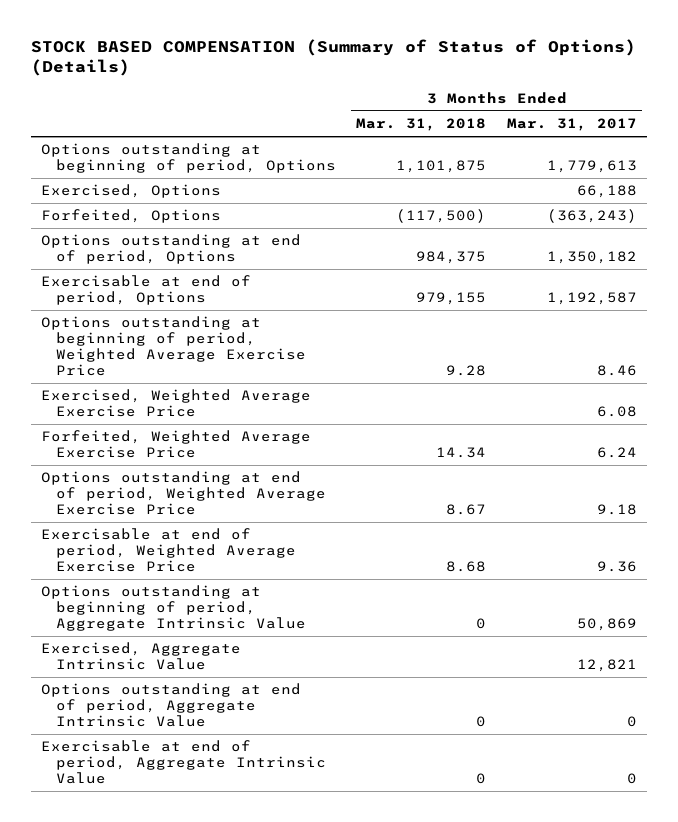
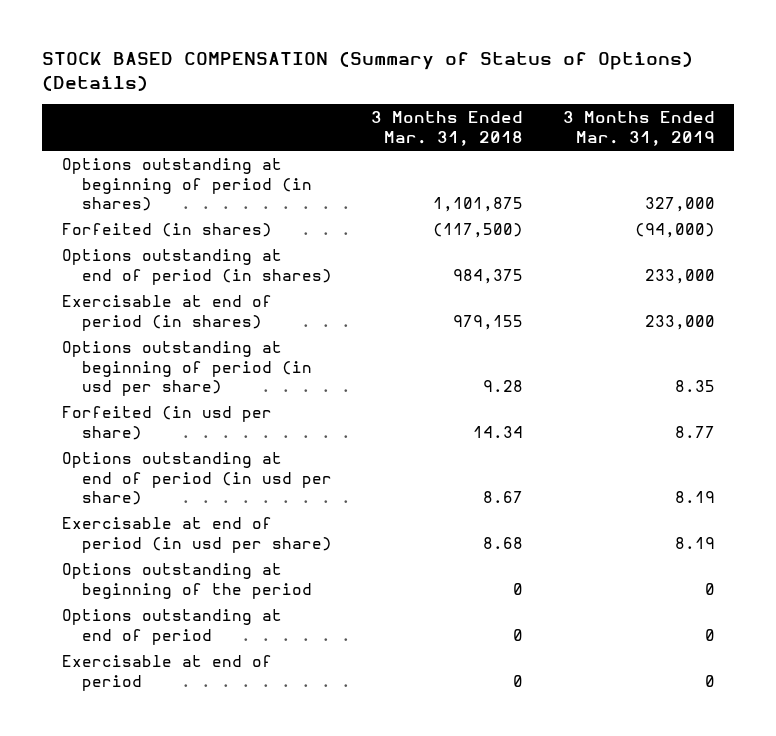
[507,118,638,132] Mar. 31, 2017 -> none
none -> [562,111,715,147] 3 Months Ended Mar. 31, 2019
[41,184,222,199] Exercised, Options -> none
[41,389,312,418] Exercised, Weighted Average Exercise Price -> none
[41,642,242,671] Exercised, Aggregate Intrinsic Value -> none
[41,143,336,174] Options outstanding at beginning of period, Options -> [61,157,312,212] Options outstanding at beginning of period (in shares)
[41,209,222,224] Forfeited, Options -> [61,222,272,237] Forfeited (in shares)
[41,234,302,265] Options outstanding at end of period, Options -> [61,248,332,285] Options outstanding at end of period (in shares)
[41,275,252,306] Exercisable at end of period, Options -> [61,294,272,331] Exercisable at end of period (in shares)
[41,316,306,377] Options outstanding at beginning of period, Weighted Average Exercise Price -> [61,340,312,397] Options outstanding at beginning of period (in usd per share)
[41,430,312,459] Forfeited, Weighted Average Exercise Price -> [61,405,272,440] Forfeited (in usd per share)
[41,471,326,516] Options outstanding at end of period, Weighted Average Exercise Price -> [61,451,332,506] Options outstanding at end of period (in usd per share)
[41,528,296,573] Exercisable at end of period, Weighted Average Exercise Price -> [61,516,332,553] Exercisable at end of period (in usd per share)
[41,585,306,632] Options outstanding at beginning of period, Aggregate Intrinsic Value -> [61,562,312,599] Options outstanding at beginning of the period
[41,683,302,728] Options outstanding at end of period, Aggregate Intrinsic Value -> [61,608,282,645] Options outstanding at end of period
[41,740,326,785] Exercisable at end of period, Aggregate Intrinsic Value -> [61,654,272,691] Exercisable at end of period

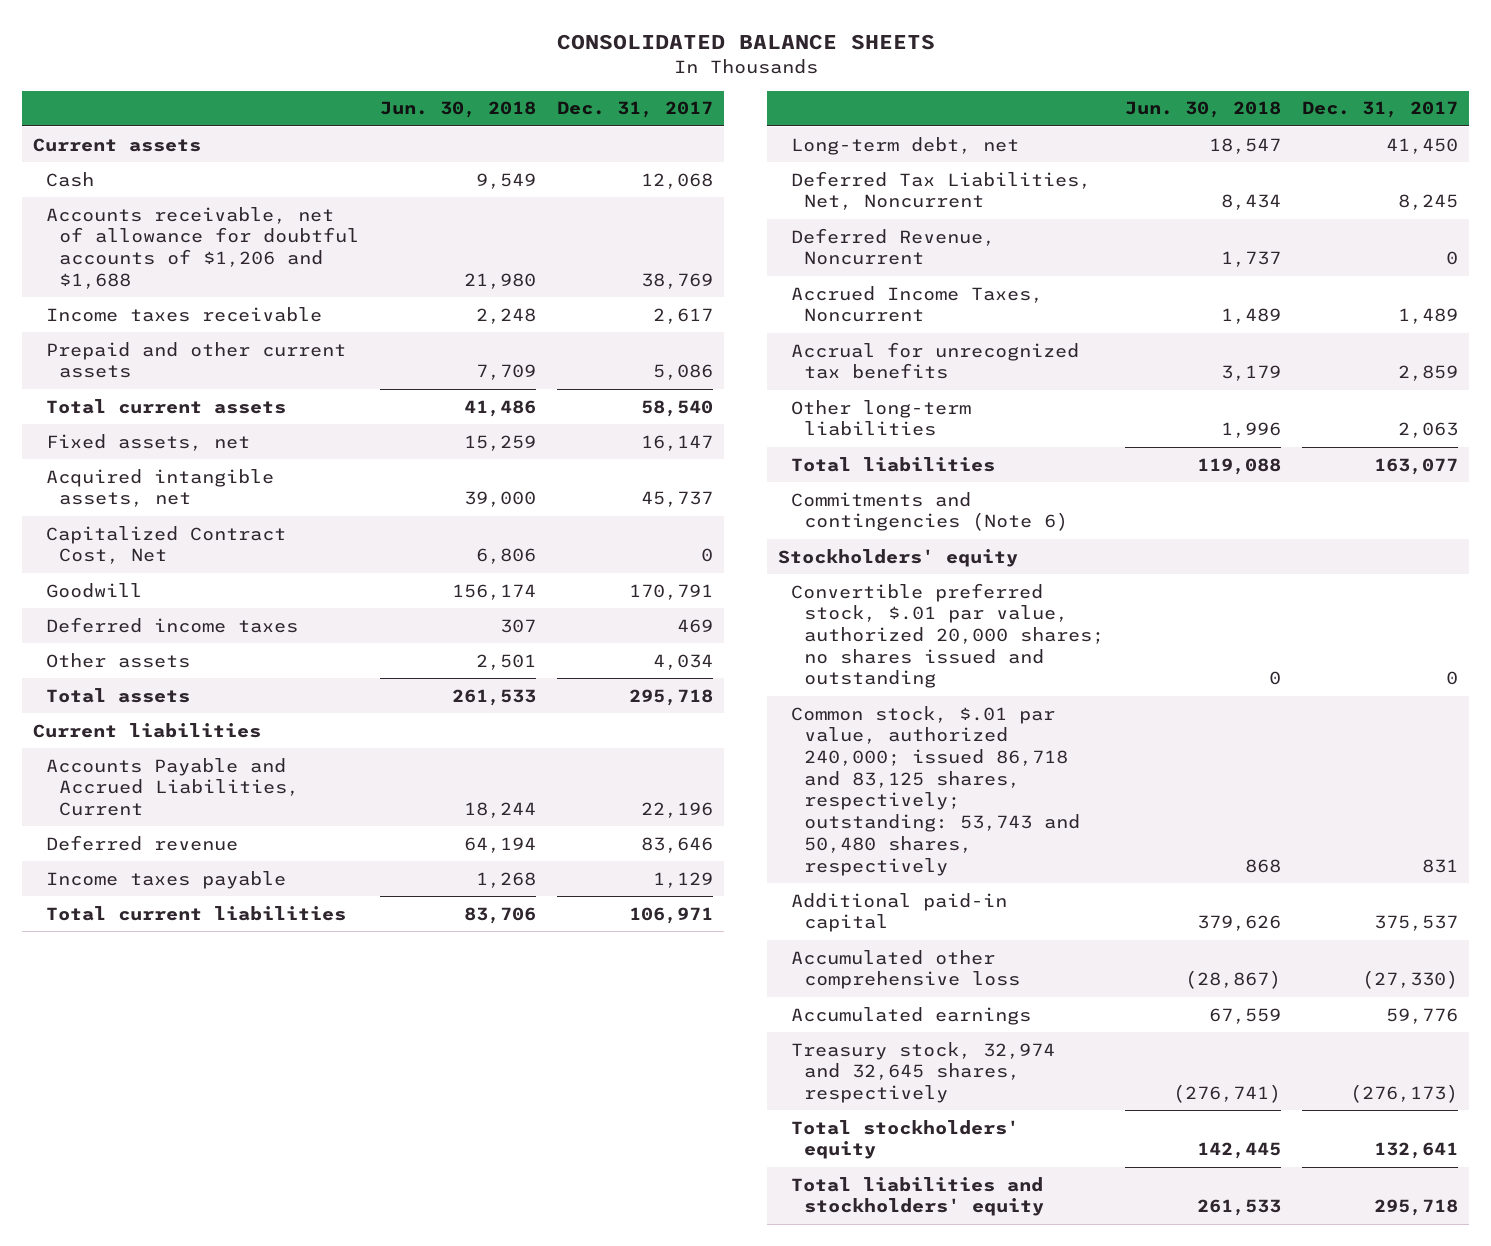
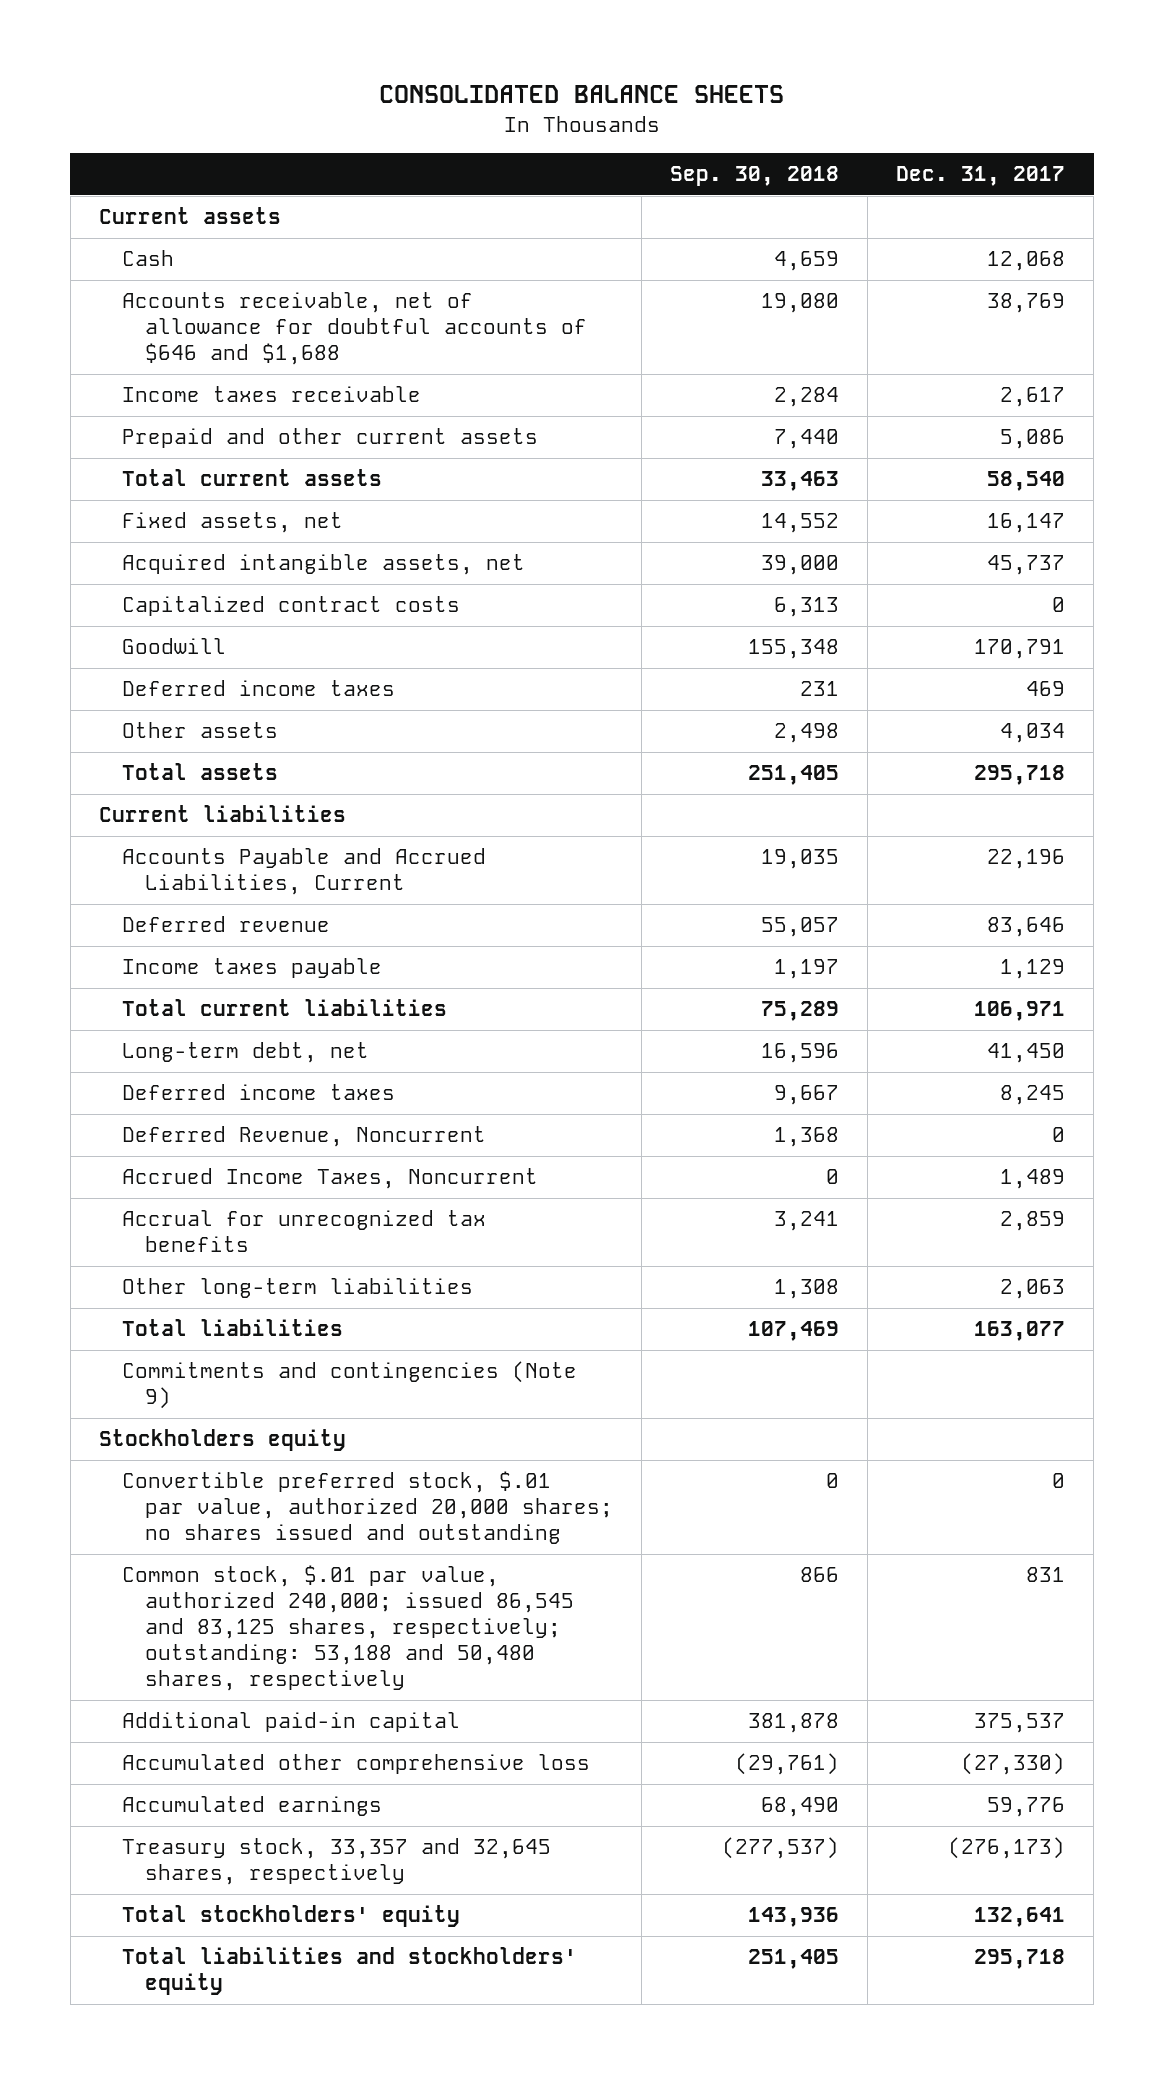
[380,101,537,119] Jun. 30, 2018 -> none
none -> [670,166,840,187] Sep. 30, 2018
[45,206,360,289] Accounts receivable, net of allowance for doubtful accounts of $1,206 and $1,688 -> [121,292,587,366] Accounts receivable, net of allowance for doubtful accounts of $646 and $1,688
[45,525,286,565] Capitalized Contract Cost, Net -> [121,596,460,617] Capitalized contract costs
[791,170,1092,211] Deferred Tax Liabilities, Net, Noncurrent -> [121,1084,395,1101] Deferred income taxes
[791,491,1069,532] Commitments and contingencies (Note 6) -> [121,1361,577,1410] Commitments and contingencies (Note 9)
[777,548,1018,567] Stockholders' equity -> [98,1429,346,1452] Stockholders equity
[791,705,1081,876] Common stock, $.01 par value, authorized 240,000; issued 86,718 and 83,125 shares, respectively; outstanding: 53,743 and 50,480 shares, respectively -> [121,1565,574,1692] Common stock, $.01 par value, authorized 240,000; issued 86,545 and 83,125 shares, respectively; outstanding: 53,188 and 50,480 shares, respectively
[791,1041,1056,1104] Treasury stock, 32,974 and 32,645 shares, respectively -> [121,1838,551,1886] Treasury stock, 33,357 and 32,645 shares, respectively

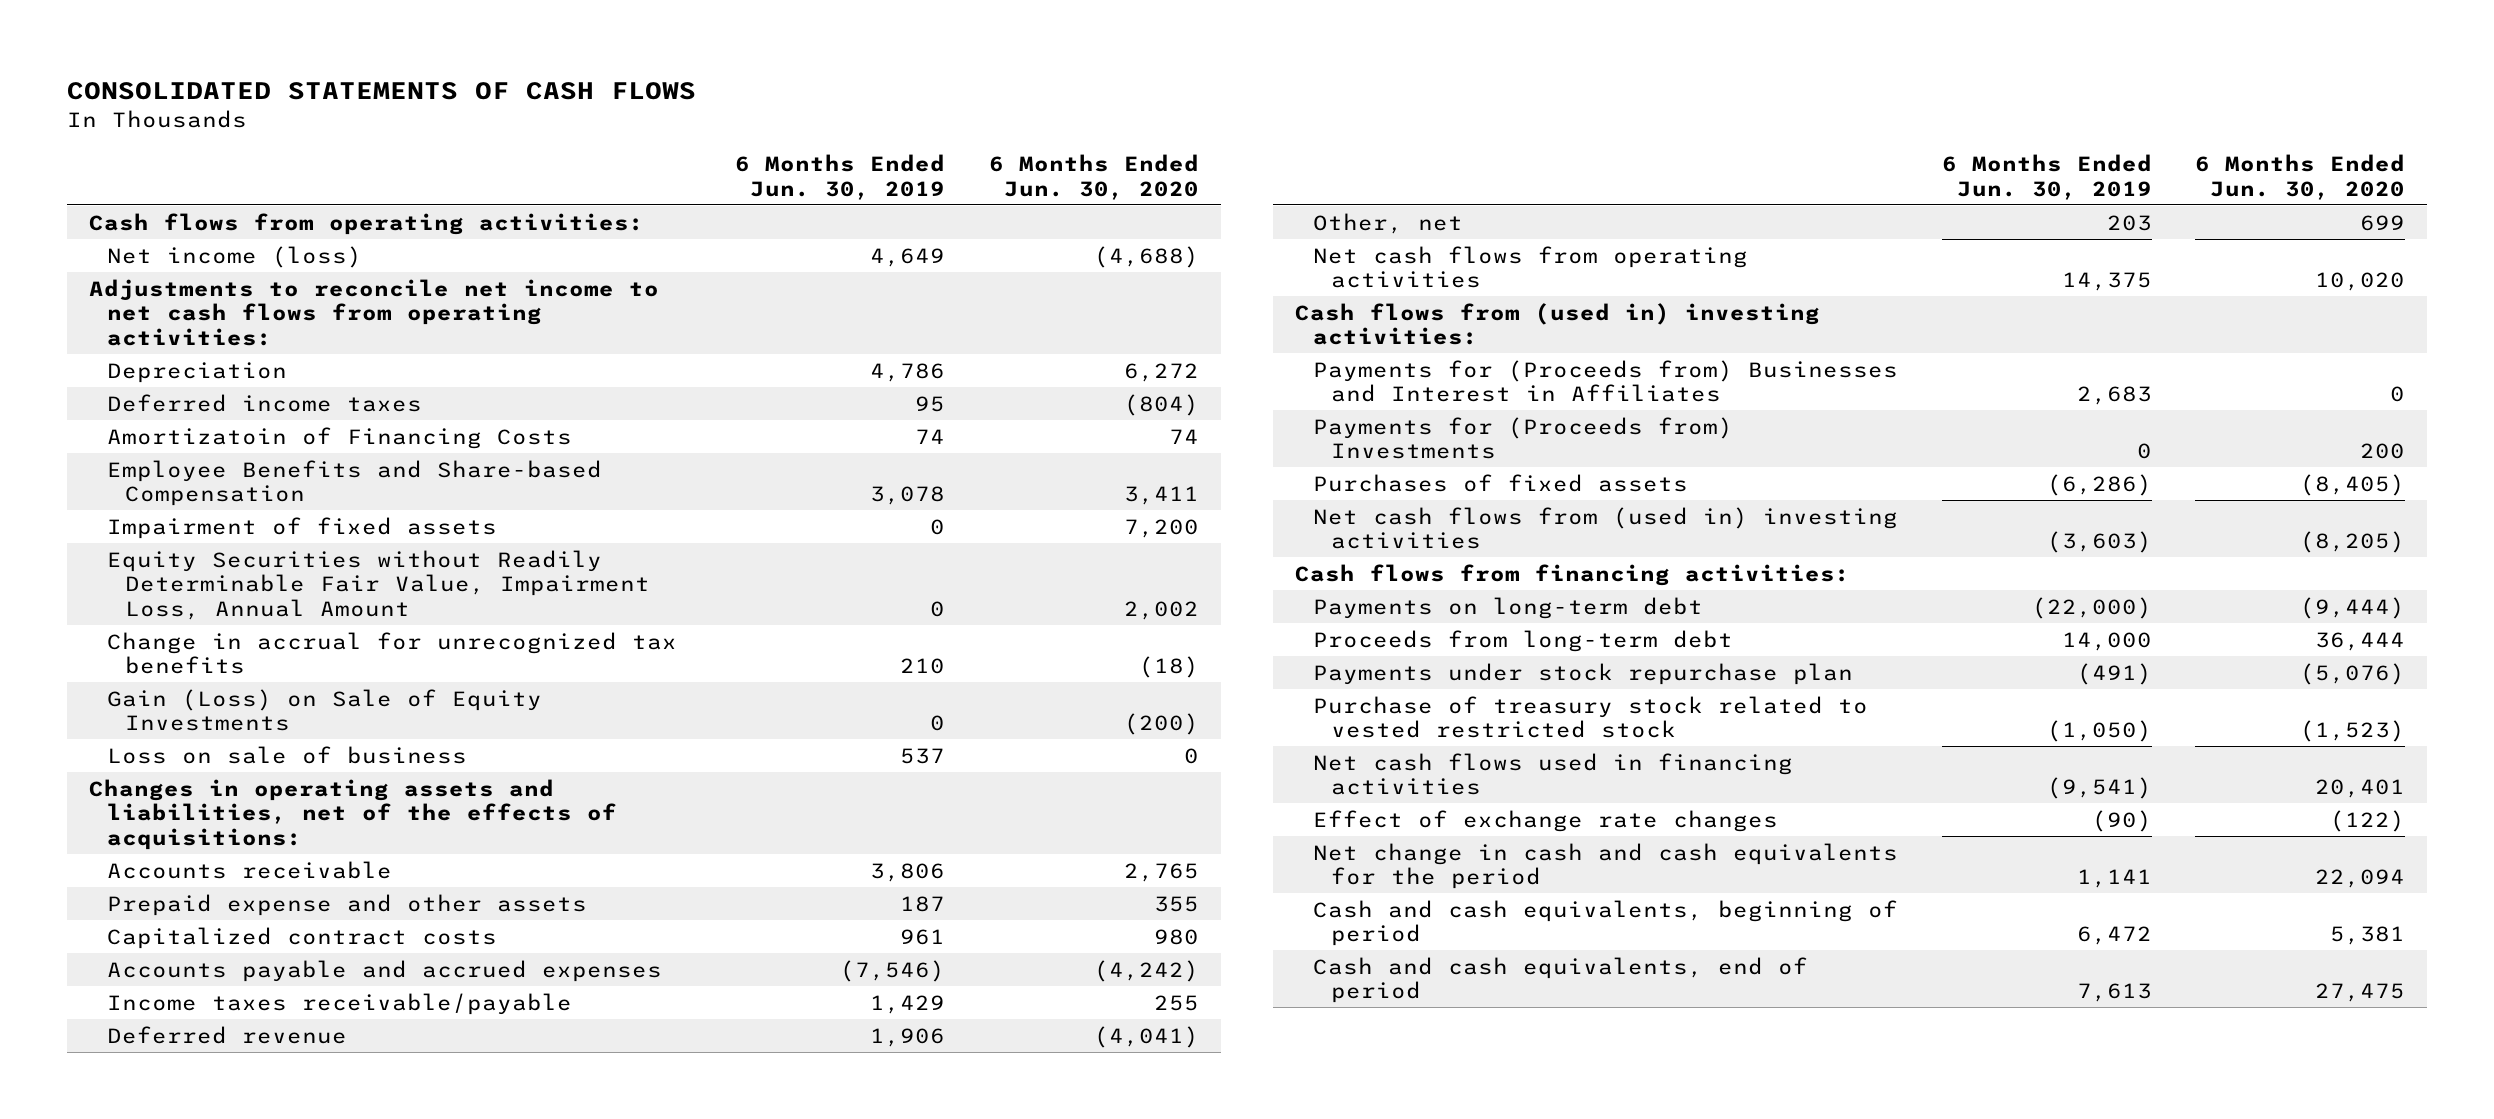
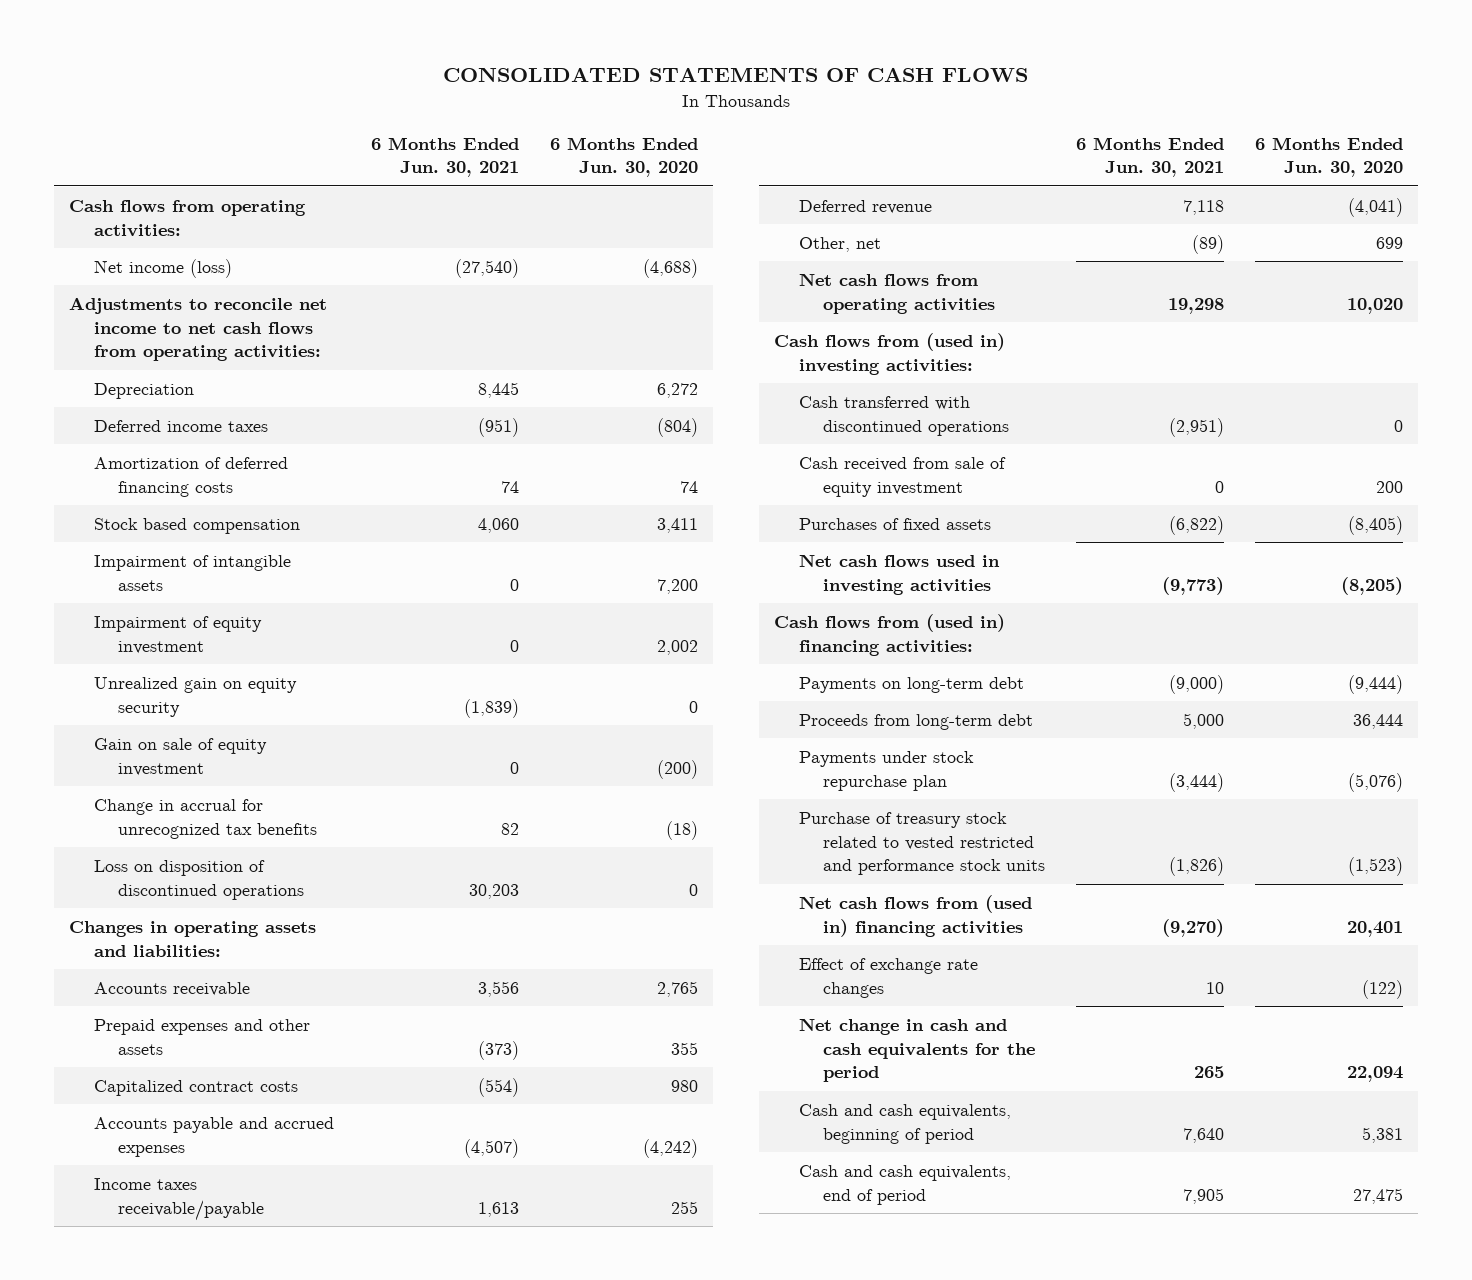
[735,154,946,200] 6 Months Ended Jun. 30, 2019 -> none
none -> [371,136,520,178] 6 Months Ended Jun. 30, 2021
[106,426,572,449] Amortizatoin of Financing Costs -> [93,456,288,497] Amortization of deferred financing costs
[106,459,602,507] Employee Benefits and Share-based Compensation -> [93,517,300,534] Stock based compensation
[106,516,497,539] Impairment of fixed assets -> [93,554,291,591] Impairment of intangible assets
[106,549,650,620] Equity Securities without Readily Determinable Fair Value, Impairment Loss, Annual Amount -> [93,615,262,654] Impairment of equity investment
none -> [93,676,297,717] Unrealized gain on equity security
none -> [93,737,267,776] Gain on sale of equity investment
[106,688,542,732] Gain (Loss) on Sale of Equity Investments -> none
[106,745,467,764] Loss on sale of business -> none
none -> [93,859,305,900] Loss on disposition of discontinued operations
[88,778,617,850] Changes in operating assets and liabilities, net of the effects of acquisitions: -> [69,920,317,957] Changes in operating assets and liabilities:
[106,893,587,916] Prepaid expense and other assets -> [93,1018,310,1055] Prepaid expenses and other assets
[1312,359,1898,403] Payments for (Proceeds from) Businesses and Interest in Affiliates -> none
none -> [798,395,1010,436] Cash transferred with discontinued operations
[1312,416,1733,460] Payments for (Proceeds from) Investments -> [798,456,1006,497] Cash received from sale of equity investment
[1312,506,1898,550] Net cash flows from (used in) investing activities -> [798,553,1000,595] Net cash flows used in investing activities
[1294,563,1850,586] Cash flows from financing activities: -> [773,613,1005,656] Cash flows from (used in) financing activities:
[1312,695,1868,739] Purchase of treasury stock related to vested restricted stock -> [798,811,1046,876] Purchase of treasury stock related to vested restricted and performance stock units
[1312,752,1793,796] Net cash flows used in financing activities -> [798,894,1032,937] Net cash flows from (used in) financing activities

